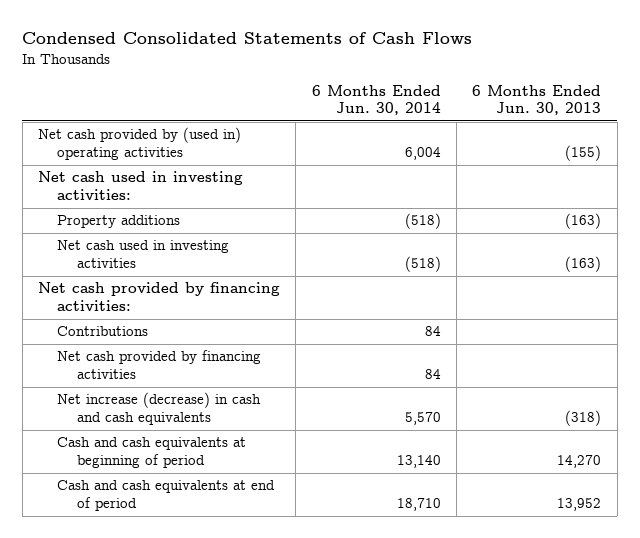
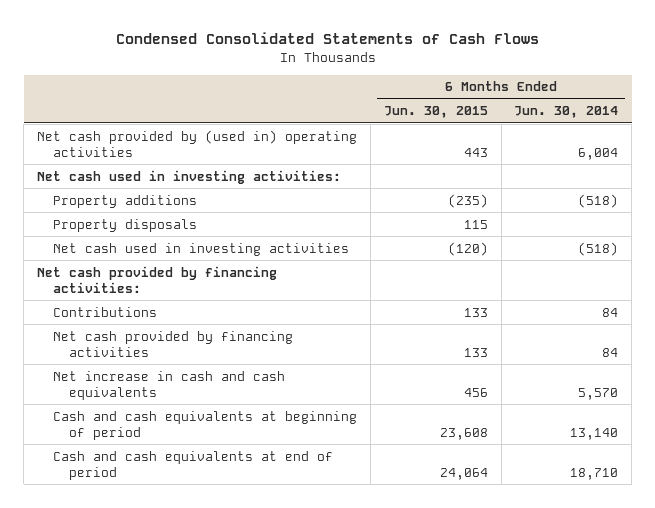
[472,84,602,116] 6 Months Ended Jun. 30, 2013 -> none
none -> [383,106,488,119] Jun. 30, 2015
none -> [53,218,198,232] Property disposals
[57,392,262,426] Net increase (decrease) in cash and cash equivalents -> [53,370,286,400] Net increase in cash and cash equivalents

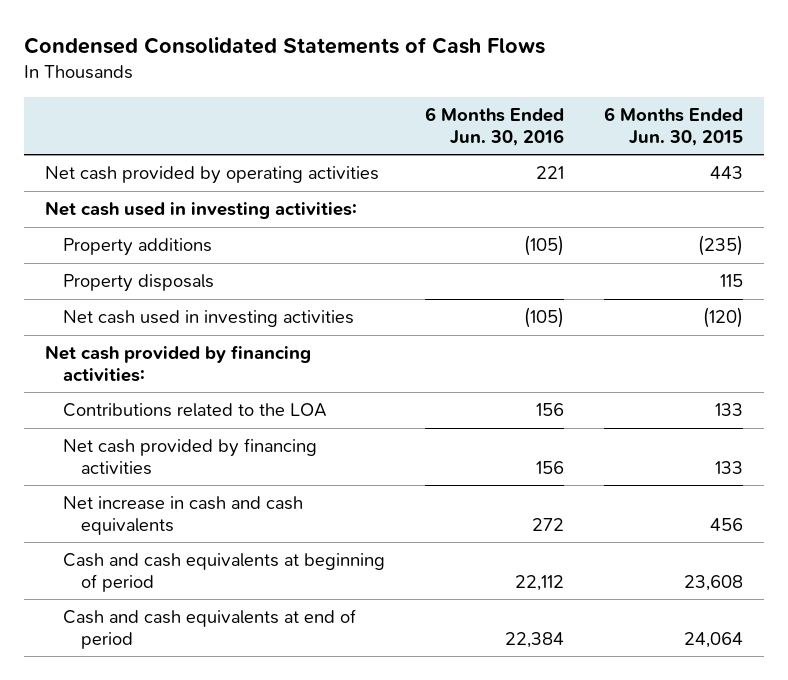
[514,106,619,119] Jun. 30, 2014 -> none
none -> [425,106,565,146] 6 Months Ended Jun. 30, 2016
[37,129,358,157] Net cash provided by (used in) operating activities -> [44,166,379,185] Net cash provided by operating activities
[53,306,158,317] Contributions -> [62,403,327,418] Contributions related to the LOA

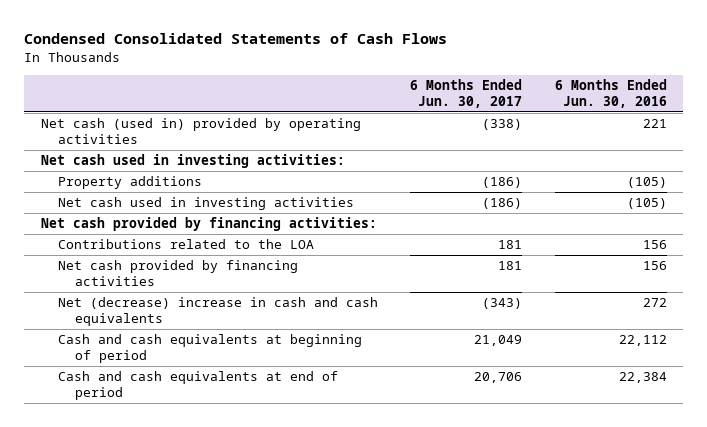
[604,106,744,146] 6 Months Ended Jun. 30, 2015 -> none
none -> [410,79,523,108] 6 Months Ended Jun. 30, 2017
[44,166,379,185] Net cash provided by operating activities -> [40,118,361,144] Net cash (used in) provided by operating activities
[62,274,214,293] Property disposals -> none
[62,496,303,535] Net increase in cash and cash equivalents -> [57,297,378,326] Net (decrease) increase in cash and cash equivalents

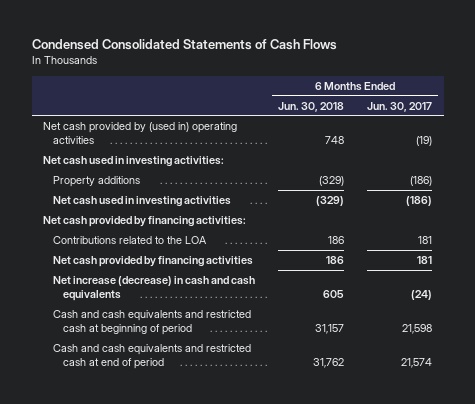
[554,79,667,108] 6 Months Ended Jun. 30, 2016 -> none
none -> [278,101,345,112] Jun. 30, 2018
[40,118,361,144] Net cash (used in) provided by operating activities -> [43,122,238,144] Net cash provided by (used in) operating activities
[482,119,523,131] (338) -> [416,135,433,146] (19)
[57,297,378,326] Net (decrease) increase in cash and cash equivalents -> [53,276,256,301] Net increase (decrease) in cash and cash equivalents
[482,298,523,310] (343) -> [411,289,433,300] (24)
[57,334,362,363] Cash and cash equivalents at beginning of period -> [53,310,252,335] Cash and cash equivalents and restricted cash at beginning of period
[474,335,523,347] 21,049 -> [402,323,433,334] 21,598
[57,371,338,400] Cash and cash equivalents at end of period -> [53,344,252,369] Cash and cash equivalents and restricted cash at end of period
[474,372,523,384] 20,706 -> [401,357,433,368] 21,574

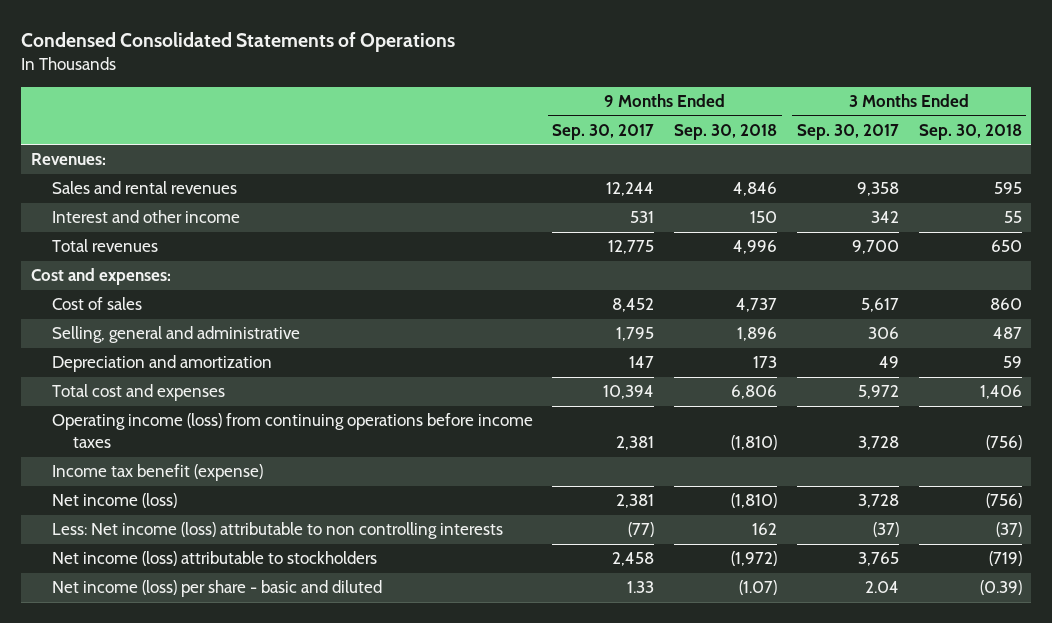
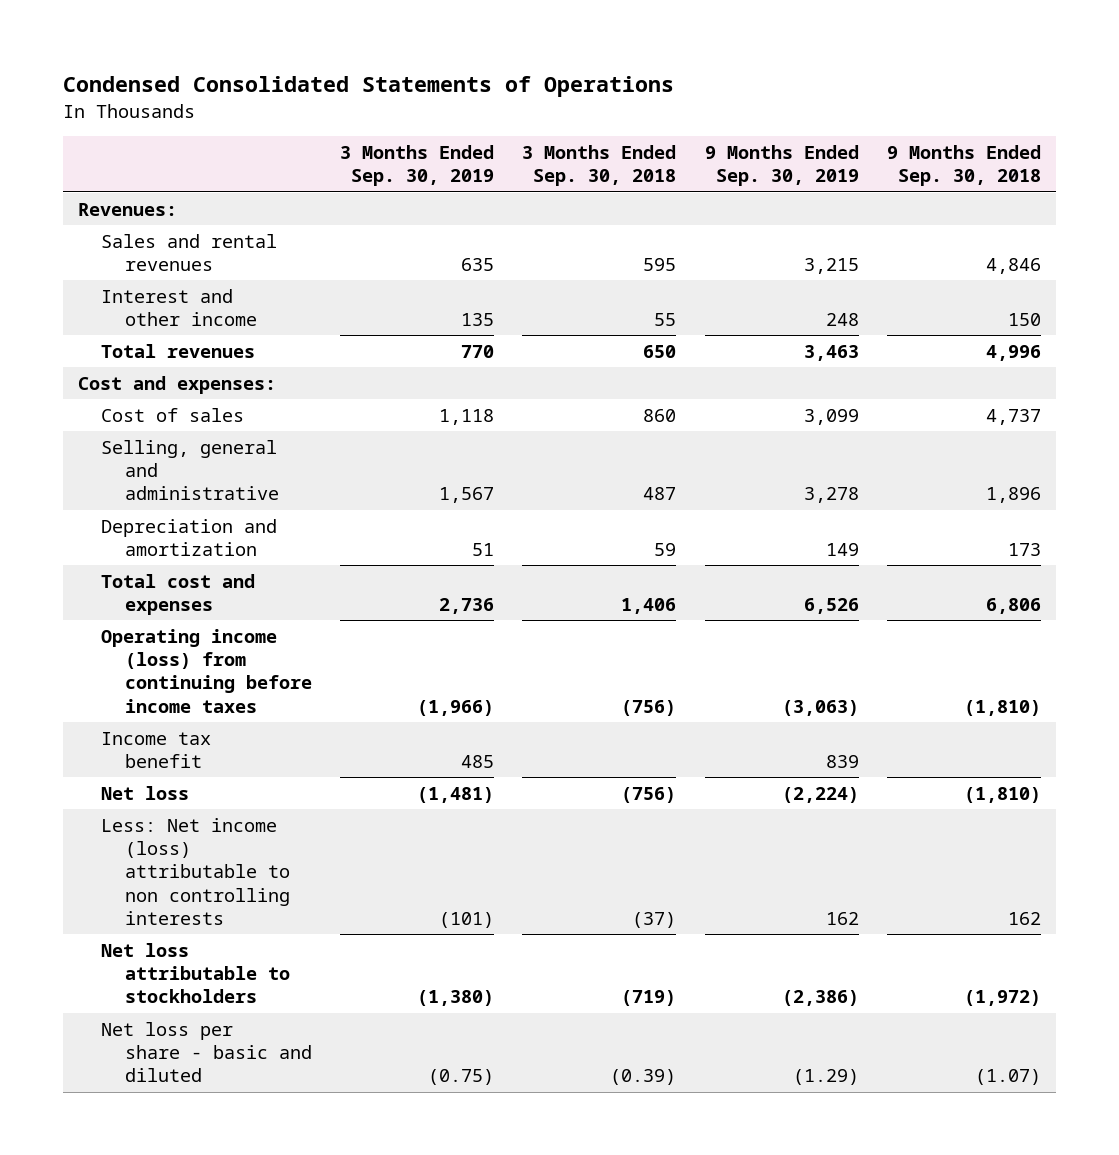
[552,123,655,140] Sep. 30, 2017 -> none
[796,123,899,140] Sep. 30, 2017 -> none
none -> [339,145,494,187] 3 Months Ended Sep. 30, 2019
none -> [704,145,859,187] 9 Months Ended Sep. 30, 2019
[51,413,533,448] Operating income (loss) from continuing operations before income taxes -> [101,628,312,713] Operating income (loss) from continuing before income taxes
[51,464,263,482] Income tax benefit (expense) -> [101,731,212,769] Income tax benefit
[51,493,177,509] Net income (loss) -> [101,785,190,800] Net loss
[51,551,377,567] Net income (loss) attributable to stockholders -> [101,942,290,1004] Net loss attributable to stockholders
[51,580,382,598] Net income (loss) per share - basic and diluted -> [101,1021,312,1083] Net loss per share - basic and diluted

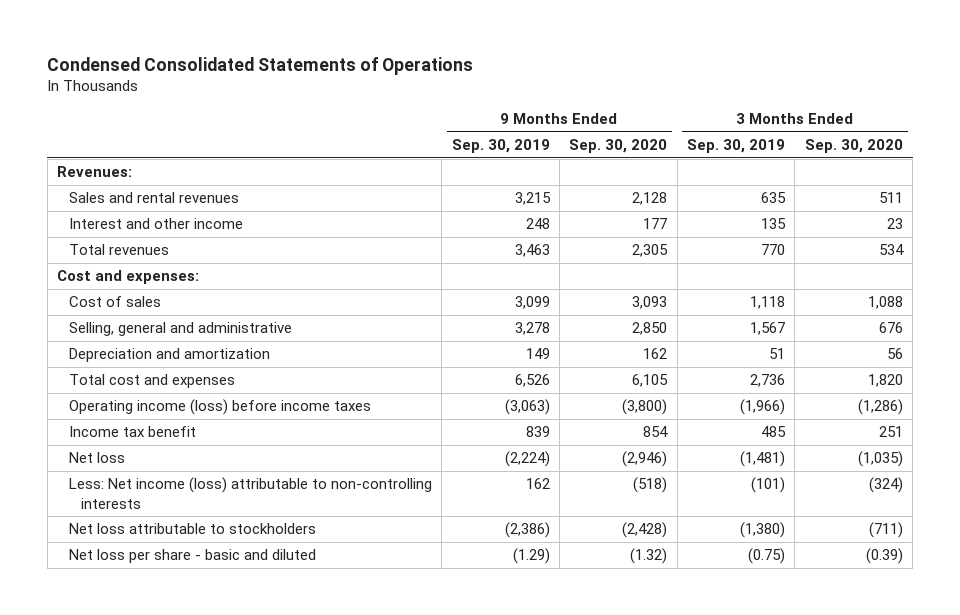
[522,145,677,187] 3 Months Ended Sep. 30, 2018 -> none
[887,145,1042,187] 9 Months Ended Sep. 30, 2018 -> none
none -> [569,138,668,153] Sep. 30, 2020
none -> [804,138,903,153] Sep. 30, 2020
[101,628,312,713] Operating income (loss) from continuing before income taxes -> [68,399,371,416] Operating income (loss) before income taxes
[101,817,290,925] Less: Net income (loss) attributable to non controlling interests -> [68,477,432,509] Less: Net income (loss) attributable to non-controlling interests

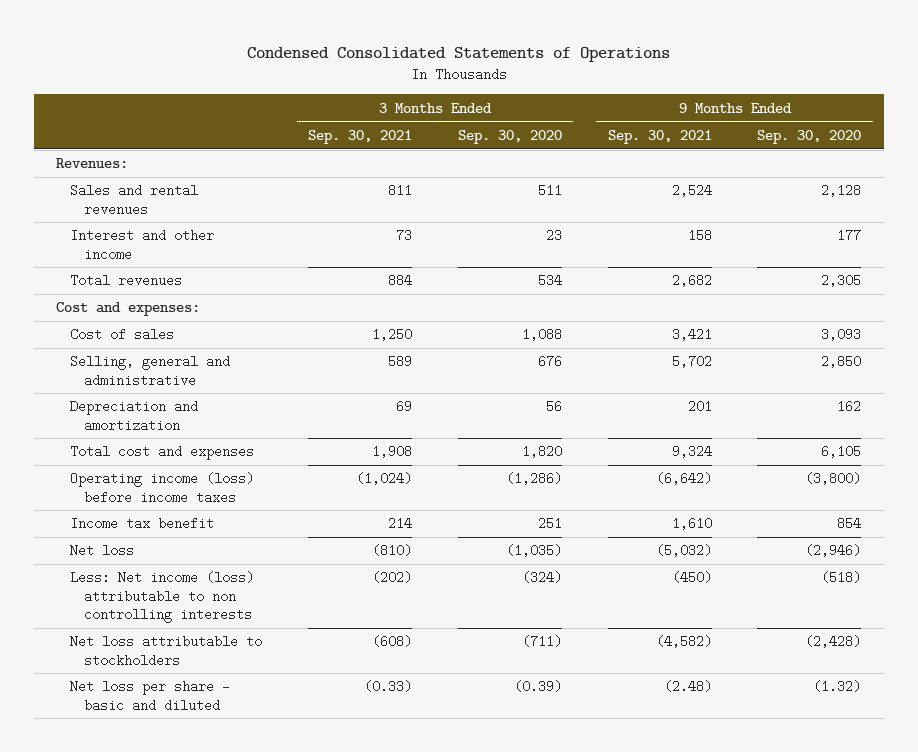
[451,138,550,153] Sep. 30, 2019 -> none
[686,138,785,153] Sep. 30, 2019 -> none
none -> [307,129,412,144] Sep. 30, 2021
none -> [607,129,712,144] Sep. 30, 2021
[68,477,432,509] Less: Net income (loss) attributable to non-controlling interests -> [70,571,255,623] Less: Net income (loss) attributable to non controlling interests

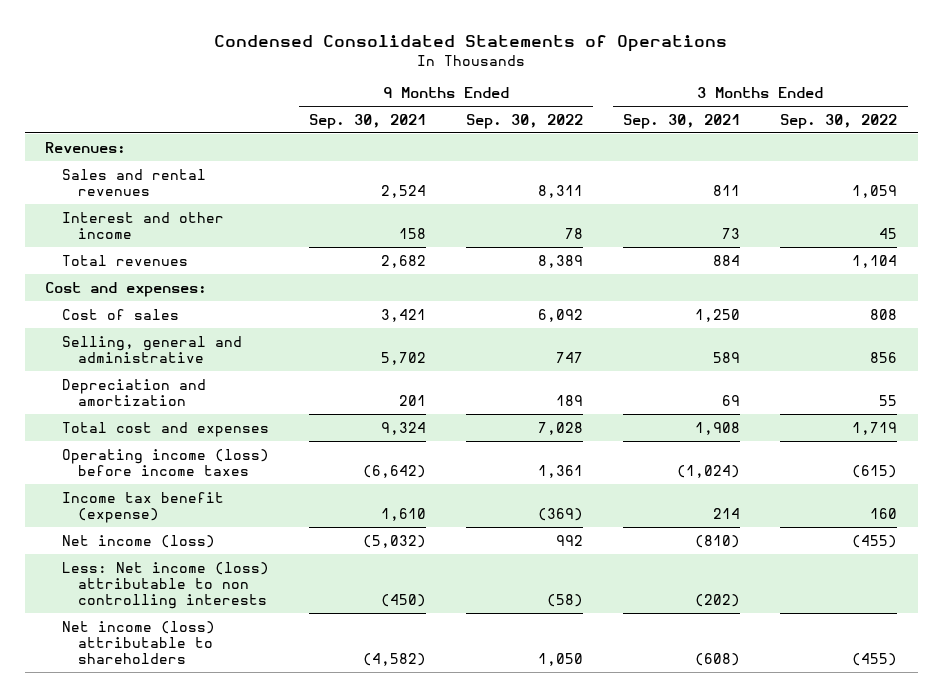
[457,129,562,144] Sep. 30, 2020 -> none
[757,129,862,144] Sep. 30, 2020 -> none
none -> [466,113,584,129] Sep. 30, 2022
none -> [780,113,898,129] Sep. 30, 2022
[70,517,215,531] Income tax benefit -> [61,491,224,523] Income tax benefit (expense)
[70,544,135,558] Net loss -> [61,534,215,548] Net income (loss)
[70,680,231,712] Net loss per share - basic and diluted -> none
[70,635,263,667] Net loss attributable to stockholders -> [61,620,215,664] Net income (loss) attributable to shareholders

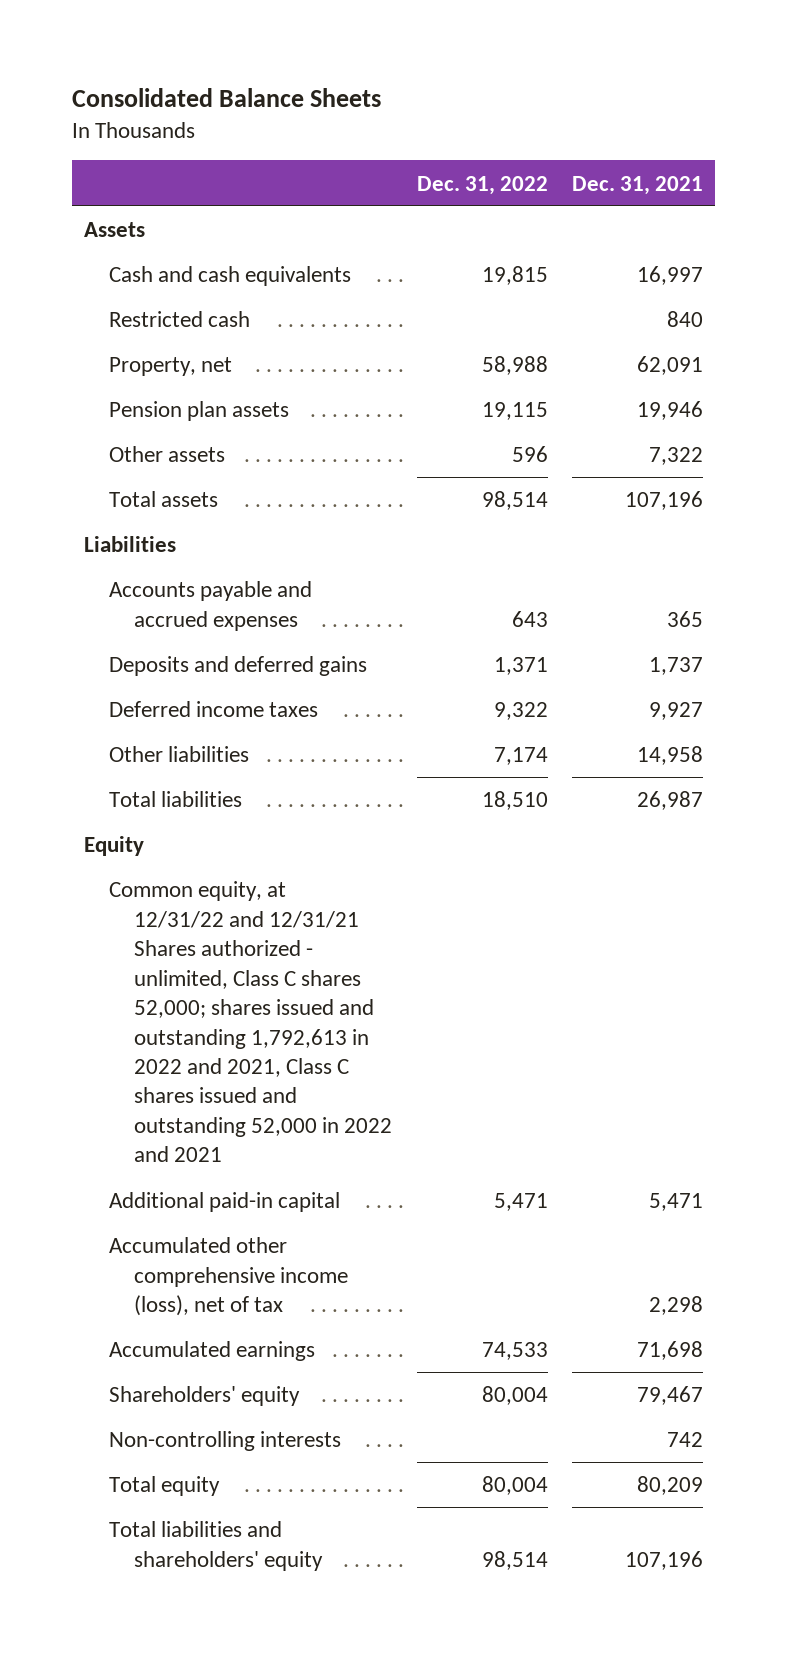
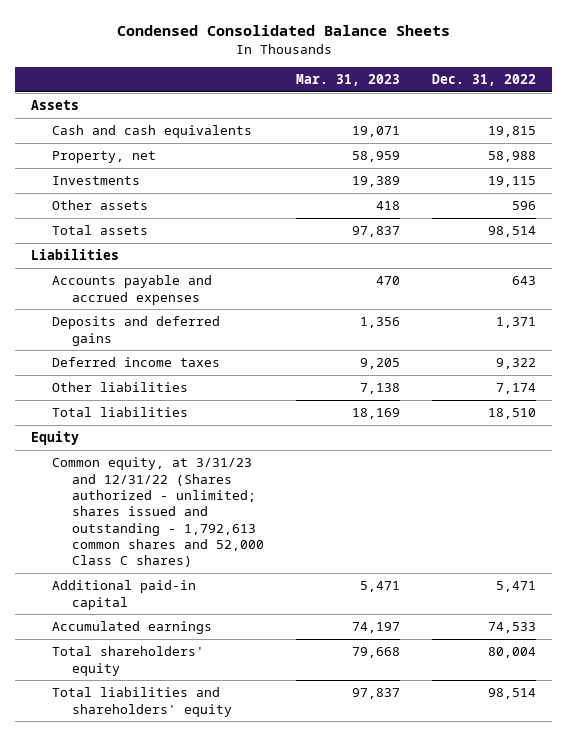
[71,87,381,107] Consolidated Balance Sheets -> [116,24,450,36] Condensed Consolidated Balance Sheets
[571,175,703,195] Dec. 31, 2021 -> none
none -> [296,74,401,87] Mar. 31, 2023
[109,311,251,328] Restricted cash -> none
[109,401,290,422] Pension plan assets -> [51,176,140,186] Investments
[109,881,393,1163] Common equity, at 12/31/22 and 12/31/21 Shares authorized - unlimited, Class C shares 52,000; shares issued and outstanding 1,792,613 in 2022 and 2021, Class C shares issued and outstanding 52,000 in 2022 and 2021 -> [51,457,265,568] Common equity, at 3/31/23 and 12/31/22 (Shares authorized - unlimited; shares issued and outstanding - 1,792,613 common shares and 52,000 Class C shares)
[109,1237,349,1317] Accumulated other comprehensive income (loss), net of tax -> none
[109,1431,342,1452] Non-controlling interests -> none
[109,1476,221,1497] Total equity -> none
[109,1386,301,1407] Shareholders' equity -> [51,646,204,676] Total shareholders' equity

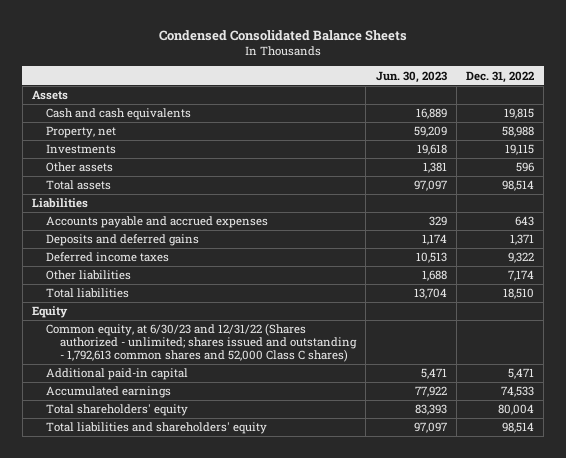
[296,74,401,87] Mar. 31, 2023 -> none
none -> [375,70,447,83] Jun. 30, 2023
[51,457,265,568] Common equity, at 3/31/23 and 12/31/22 (Shares authorized - unlimited; shares issued and outstanding - 1,792,613 common shares and 52,000 Class C shares) -> [46,323,358,363] Common equity, at 6/30/23 and 12/31/22 (Shares authorized - unlimited; shares issued and outstanding - 1,792,613 common shares and 52,000 Class C shares)

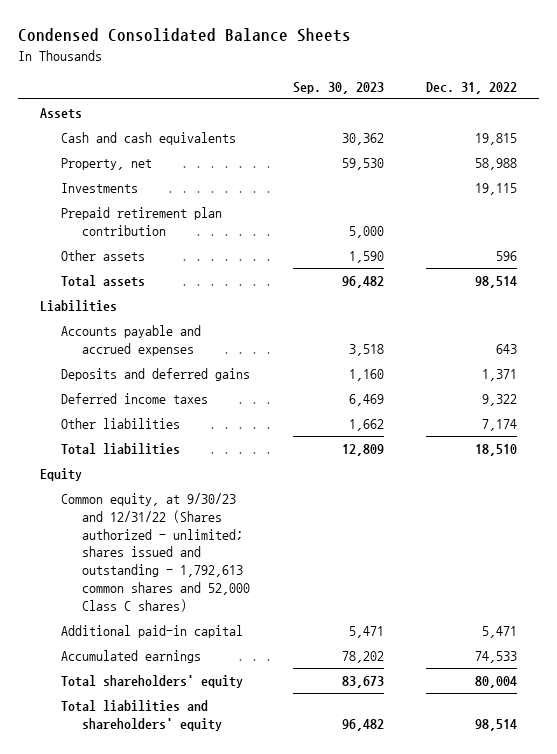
[375,70,447,83] Jun. 30, 2023 -> none
none -> [292,81,384,94] Sep. 30, 2023
none -> [61,206,223,236] Prepaid retirement plan contribution
[46,323,358,363] Common equity, at 6/30/23 and 12/31/22 (Shares authorized - unlimited; shares issued and outstanding - 1,792,613 common shares and 52,000 Class C shares) -> [61,492,251,612] Common equity, at 9/30/23 and 12/31/22 (Shares authorized - unlimited; shares issued and outstanding - 1,792,613 common shares and 52,000 Class C shares)

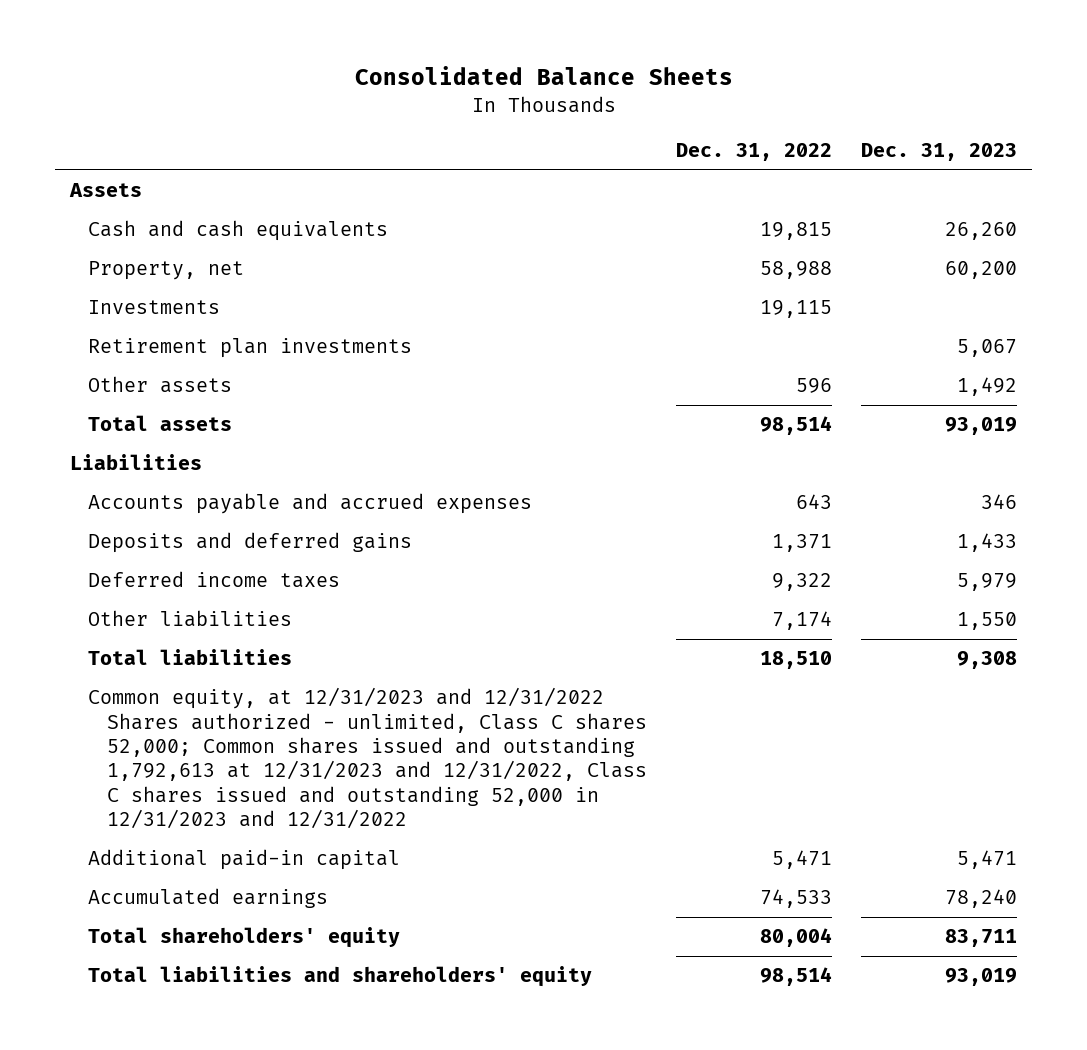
[18,28,352,43] Condensed Consolidated Balance Sheets -> [354,66,733,86] Consolidated Balance Sheets
[292,81,384,94] Sep. 30, 2023 -> none
none -> [861,143,1018,162] Dec. 31, 2023
[61,206,223,236] Prepaid retirement plan contribution -> [88,338,413,359] Retirement plan investments
[39,467,82,481] Equity -> none
[61,492,251,612] Common equity, at 9/30/23 and 12/31/22 (Shares authorized - unlimited; shares issued and outstanding - 1,792,613 common shares and 52,000 Class C shares) -> [88,687,647,829] Common equity, at 12/31/2023 and 12/31/2022 Shares authorized - unlimited, Class C shares 52,000; Common shares issued and outstanding 1,792,613 at 12/31/2023 and 12/31/2022, Class C shares issued and outstanding 52,000 in 12/31/2023 and 12/31/2022

